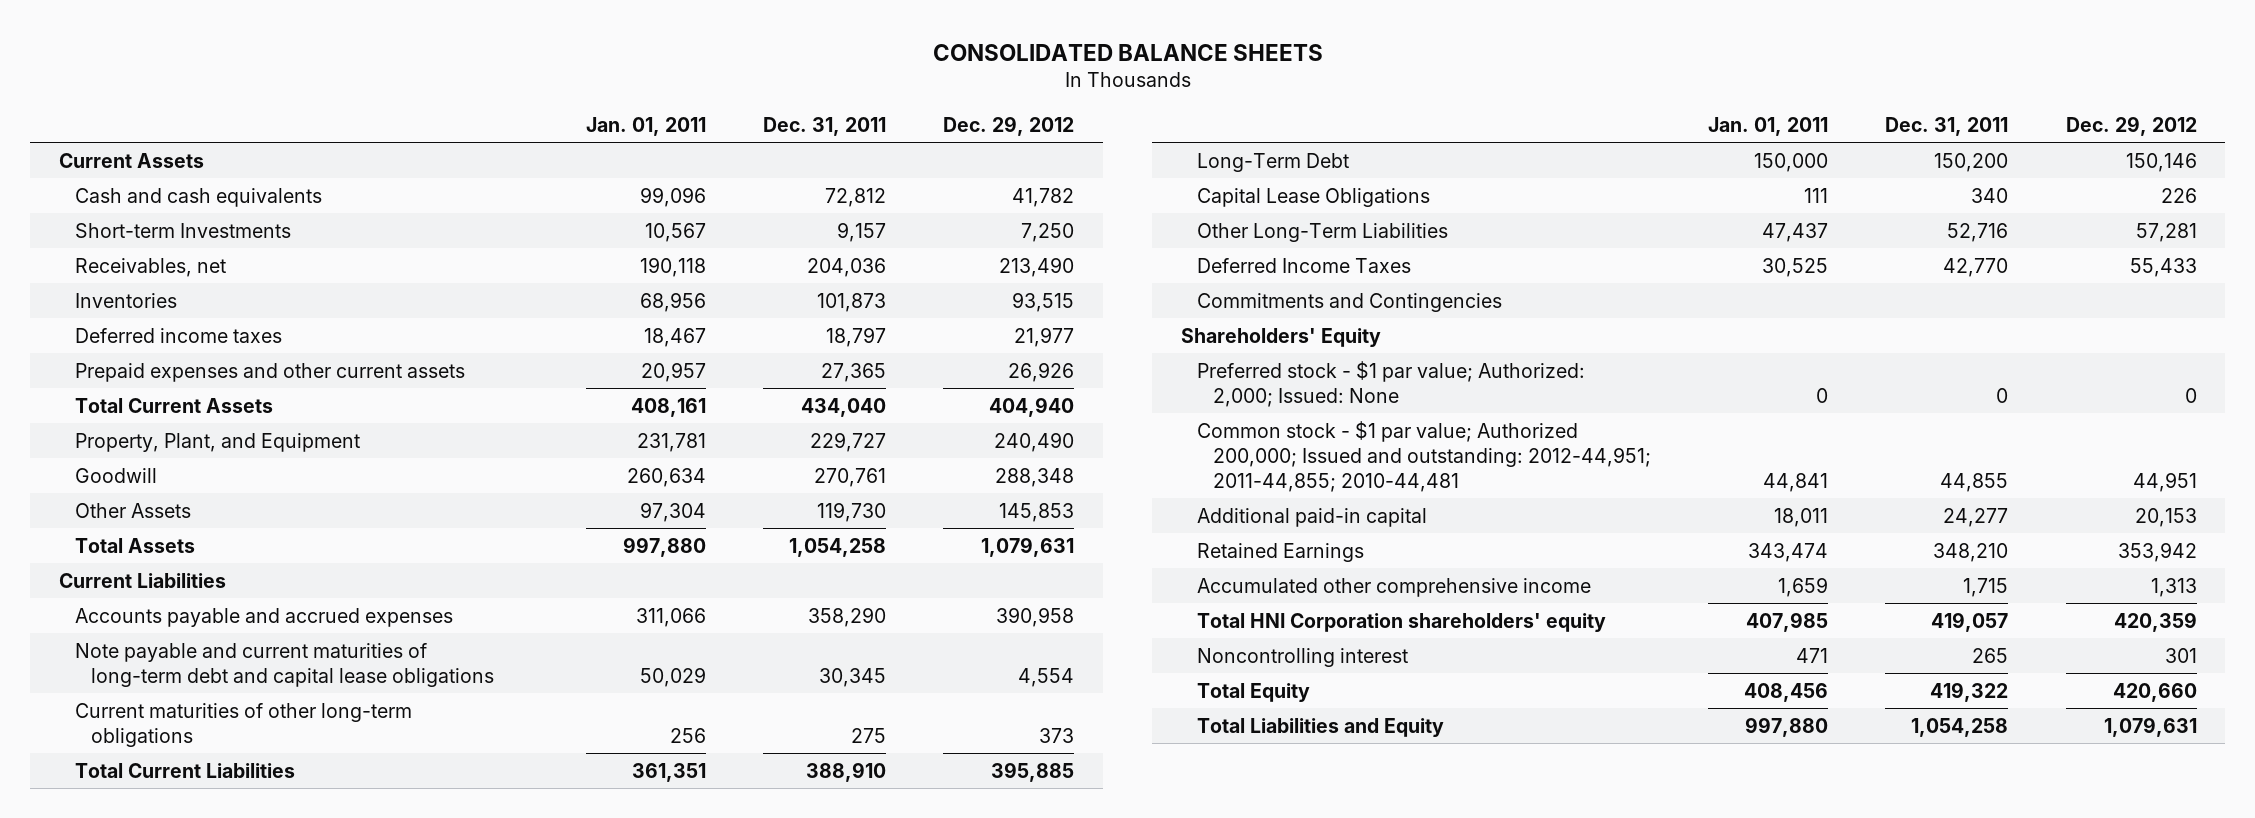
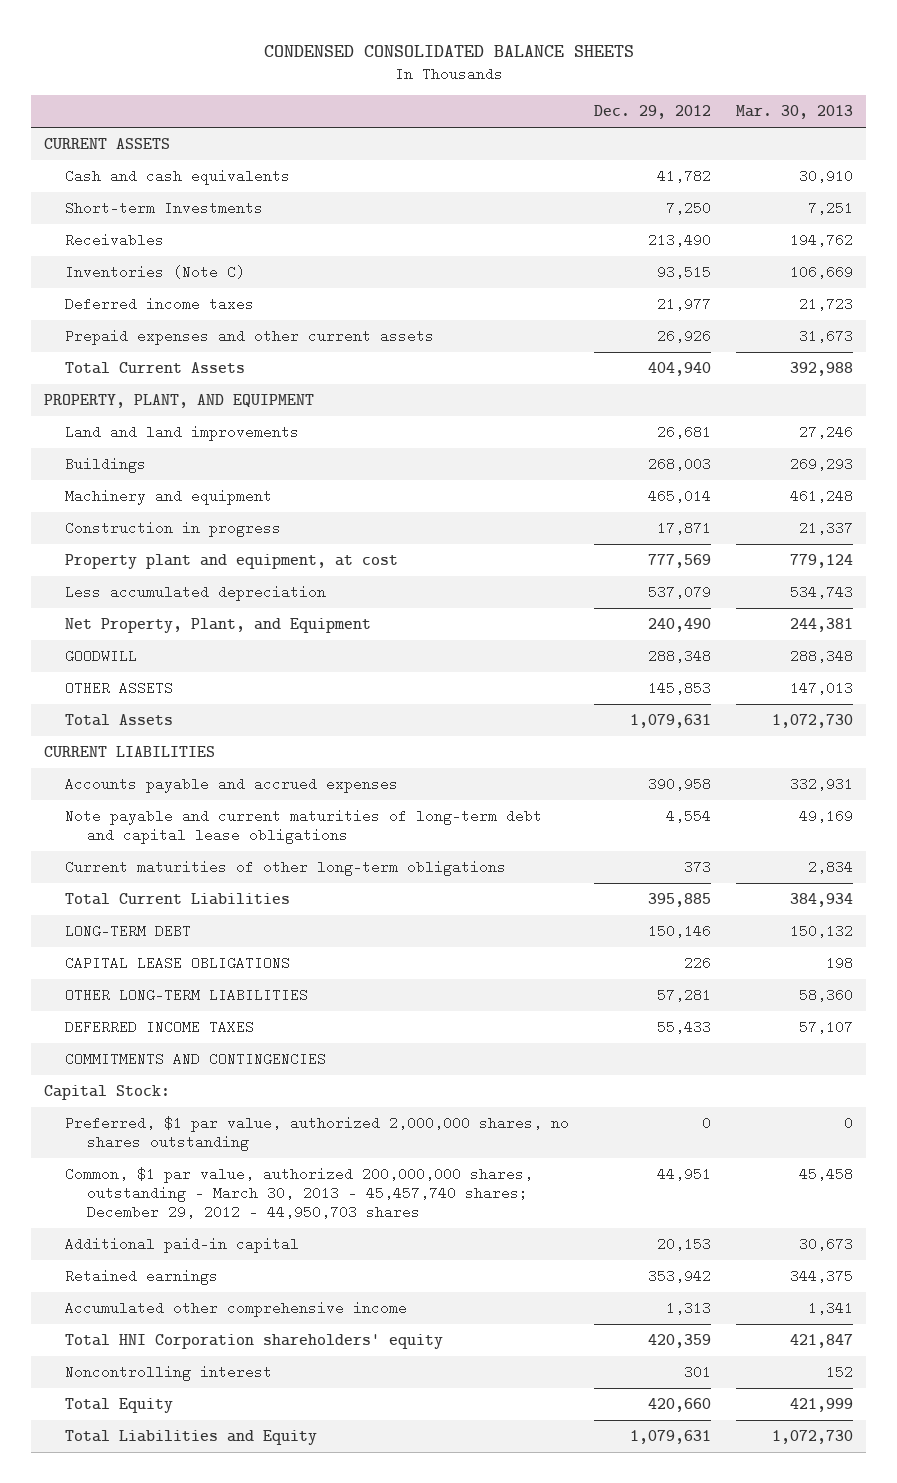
[932,43,1323,61] CONSOLIDATED BALANCE SHEETS -> [263,44,634,57] CONDENSED CONSOLIDATED BALANCE SHEETS
[586,116,707,136] Jan. 01, 2011 -> none
[763,116,887,136] Dec. 31, 2011 -> none
none -> [736,105,854,120] Mar. 30, 2013
[58,152,204,168] Current Assets -> [43,137,170,149] CURRENT ASSETS
[74,257,226,277] Receivables, net -> [65,232,165,247] Receivables
[74,292,177,308] Inventories -> [65,264,246,279] Inventories (Note C)
none -> [43,393,314,408] PROPERTY, PLANT, AND EQUIPMENT
none -> [65,424,300,441] Land and land improvements
none -> [65,456,147,473] Buildings
none -> [65,488,273,505] Machinery and equipment
none -> [65,520,282,537] Construction in progress
none -> [65,553,399,569] Property plant and equipment, at cost
none -> [65,584,327,601] Less accumulated depreciation
[74,432,360,452] Property, Plant, and Equipment -> [65,617,372,633] Net Property, Plant, and Equipment
[74,467,157,483] Goodwill -> [65,648,138,663] GOODWILL
[74,502,191,518] Other Assets -> [65,680,174,695] OTHER ASSETS
[58,572,226,588] Current Liabilities -> [43,745,215,757] CURRENT LIABILITIES
[1180,327,1381,347] Shareholders' Equity -> none
[1196,152,1349,172] Long-Term Debt -> [65,923,192,938] LONG-TERM DEBT
[1196,187,1430,207] Capital Lease Obligations -> [65,955,291,970] CAPITAL LEASE OBLIGATIONS
[1196,222,1448,242] Other Long-Term Liabilities -> [65,987,309,1002] OTHER LONG-TERM LIABILITIES
[1196,257,1411,273] Deferred Income Taxes -> [65,1019,255,1034] DEFERRED INCOME TAXES
[1196,292,1502,312] Commitments and Contingencies -> [65,1051,327,1066] COMMITMENTS AND CONTINGENCIES
none -> [43,1084,170,1100] Capital Stock:
[1196,360,1585,407] Preferred stock - $1 par value; Authorized: 2,000; Issued: None -> [65,1115,570,1151] Preferred, $1 par value, authorized 2,000,000 shares, no shares outstanding
[1196,420,1652,492] Common stock - $1 par value; Authorized 200,000; Issued and outstanding: 2012-44,951; 2011-44,855; 2010-44,481 -> [65,1166,534,1219] Common, $1 par value, authorized 200,000,000 shares, outstanding - March 30, 2013 - 45,457,740 shares; December 29, 2012 - 44,950,703 shares
[1196,542,1364,562] Retained Earnings -> [65,1268,219,1285] Retained earnings

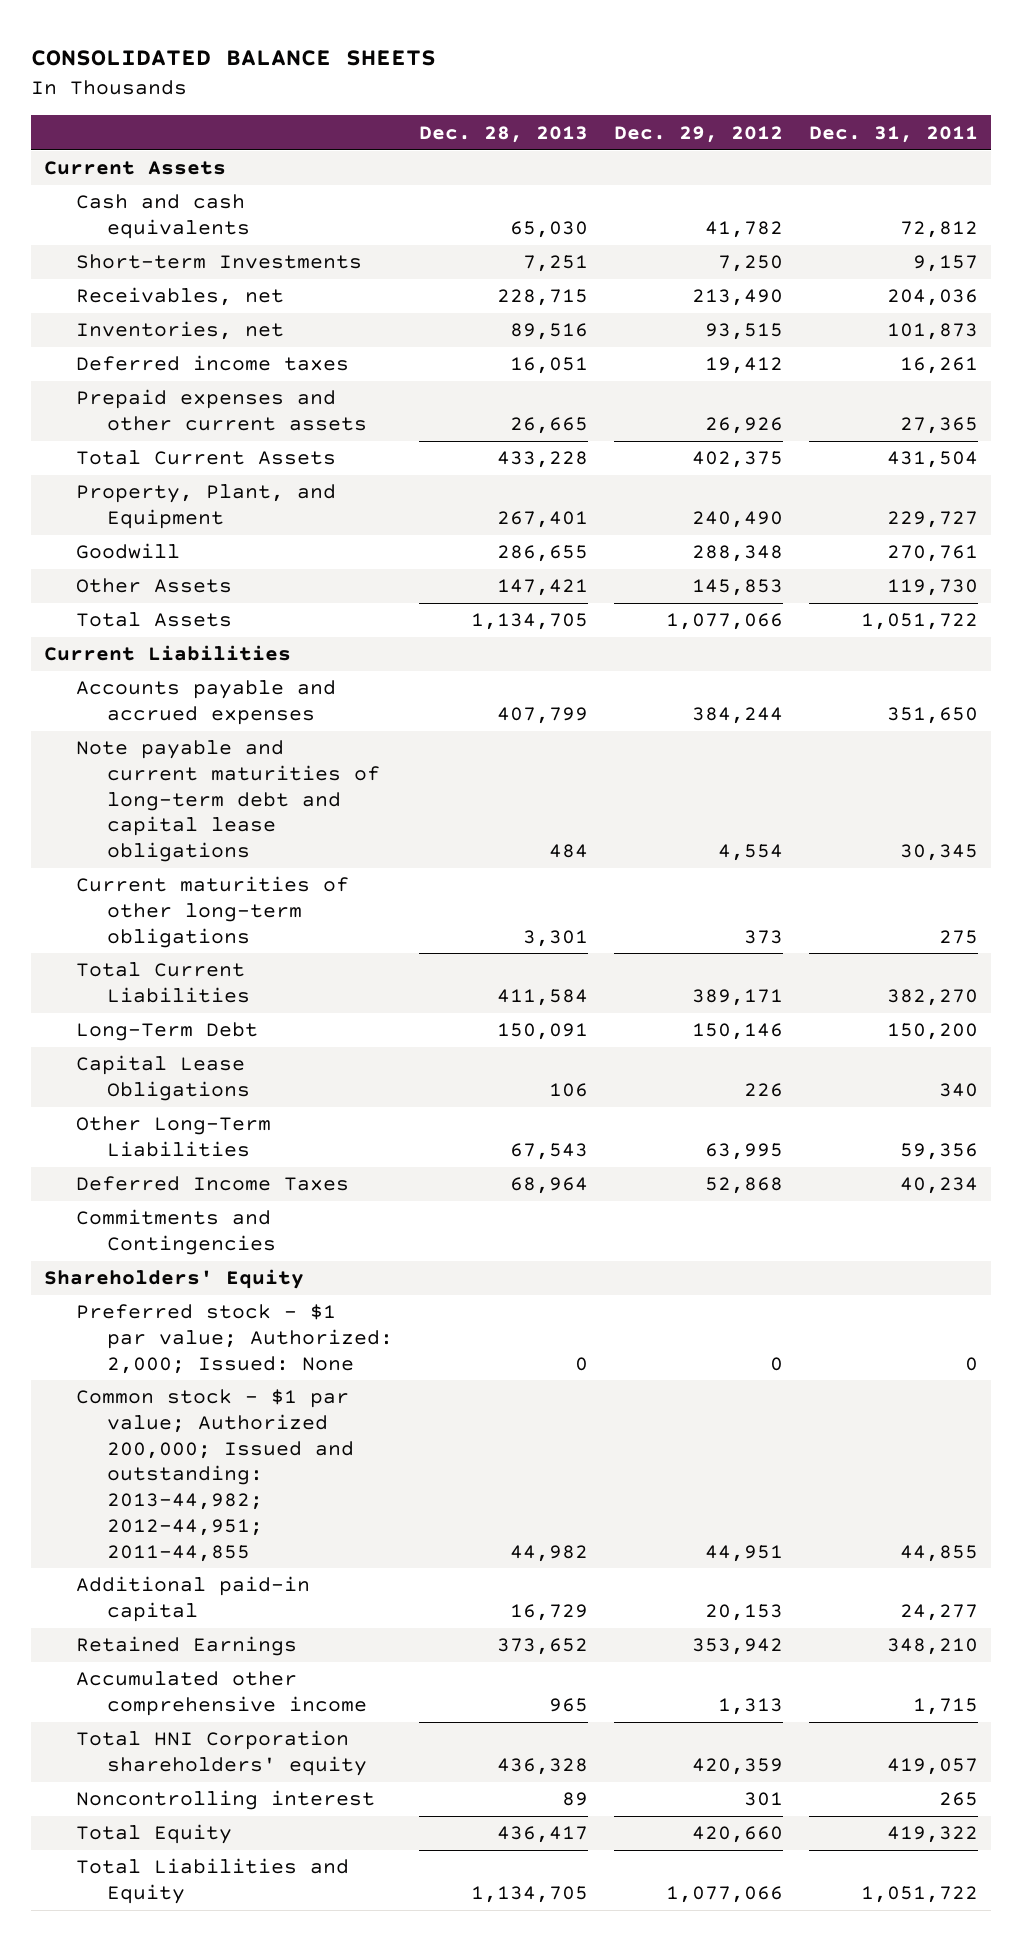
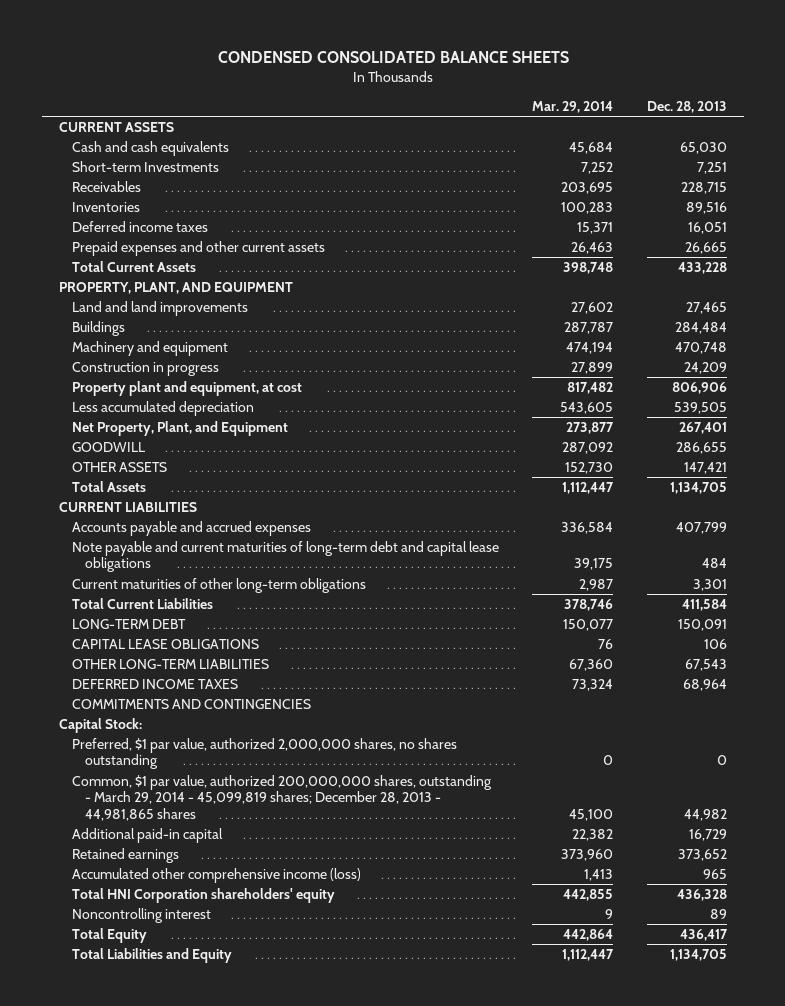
[31,49,437,66] CONSOLIDATED BALANCE SHEETS -> [217,51,569,64] CONDENSED CONSOLIDATED BALANCE SHEETS
[614,125,784,143] Dec. 29, 2012 -> none
[809,125,979,143] Dec. 31, 2011 -> none
none -> [532,101,614,114] Mar. 29, 2014
[44,161,227,176] Current Assets -> [58,121,174,132] CURRENT ASSETS
[75,287,284,307] Receivables, net -> [71,180,141,192] Receivables
[75,321,284,341] Inventories, net -> [71,201,140,212] Inventories
none -> [58,281,293,294] PROPERTY, PLANT, AND EQUIPMENT
none -> [71,300,248,316] Land and land improvements
none -> [71,320,125,336] Buildings
none -> [71,340,228,356] Machinery and equipment
none -> [71,361,219,376] Construction in progress
none -> [71,380,302,396] Property plant and equipment, at cost
none -> [71,400,254,416] Less accumulated depreciation
[75,484,336,530] Property, Plant, and Equipment -> [71,420,288,436] Net Property, Plant, and Equipment
[75,543,180,560] Goodwill -> [71,441,145,452] GOODWILL
[75,578,232,594] Other Assets -> [71,461,167,472] OTHER ASSETS
[44,645,292,662] Current Liabilities -> [58,501,197,512] CURRENT LIABILITIES
[44,1269,305,1290] Shareholders' Equity -> none
[75,1022,258,1042] Long-Term Debt -> [71,618,186,629] LONG-TERM DEBT
[75,1055,251,1102] Capital Lease Obligations -> [71,638,259,649] CAPITAL LEASE OBLIGATIONS
[75,1116,271,1158] Other Long-Term Liabilities -> [71,658,269,669] OTHER LONG-TERM LIABILITIES
[75,1176,349,1192] Deferred Income Taxes -> [71,678,238,689] DEFERRED INCOME TAXES
[75,1209,277,1256] Commitments and Contingencies -> [71,698,311,709] COMMITMENTS AND CONTINGENCIES
none -> [58,717,142,733] Capital Stock:
[75,1304,394,1374] Preferred stock - $1 par value; Authorized: 2,000; Issued: None -> [71,737,457,770] Preferred, $1 par value, authorized 2,000,000 shares, no shares outstanding
[75,1389,355,1562] Common stock - $1 par value; Authorized 200,000; Issued and outstanding: 2013-44,982; 2012-44,951; 2011-44,855 -> [71,774,492,821] Common, $1 par value, authorized 200,000,000 shares, outstanding - March 29, 2014 - 45,099,819 shares; December 28, 2013 - 44,981,865 shares
[75,1636,297,1657] Retained Earnings -> [71,847,179,863] Retained earnings
[75,1671,368,1717] Accumulated other comprehensive income -> [71,867,361,883] Accumulated other comprehensive income (loss)

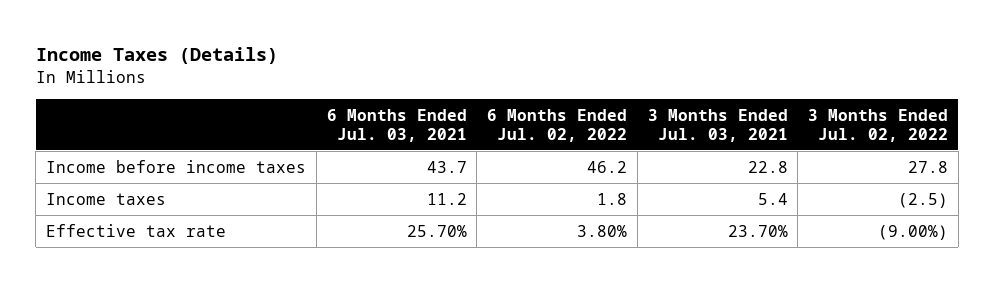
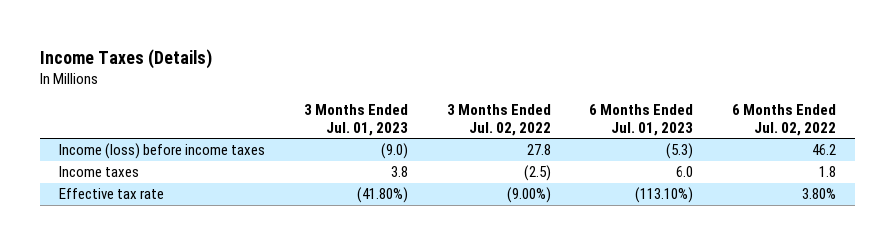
[326,108,467,142] 6 Months Ended Jul. 03, 2021 -> none
[647,108,788,142] 3 Months Ended Jul. 03, 2021 -> none
none -> [303,104,408,136] 3 Months Ended Jul. 01, 2023
none -> [589,104,694,136] 6 Months Ended Jul. 01, 2023
[46,159,307,173] Income before income taxes -> [59,143,266,160] Income (loss) before income taxes

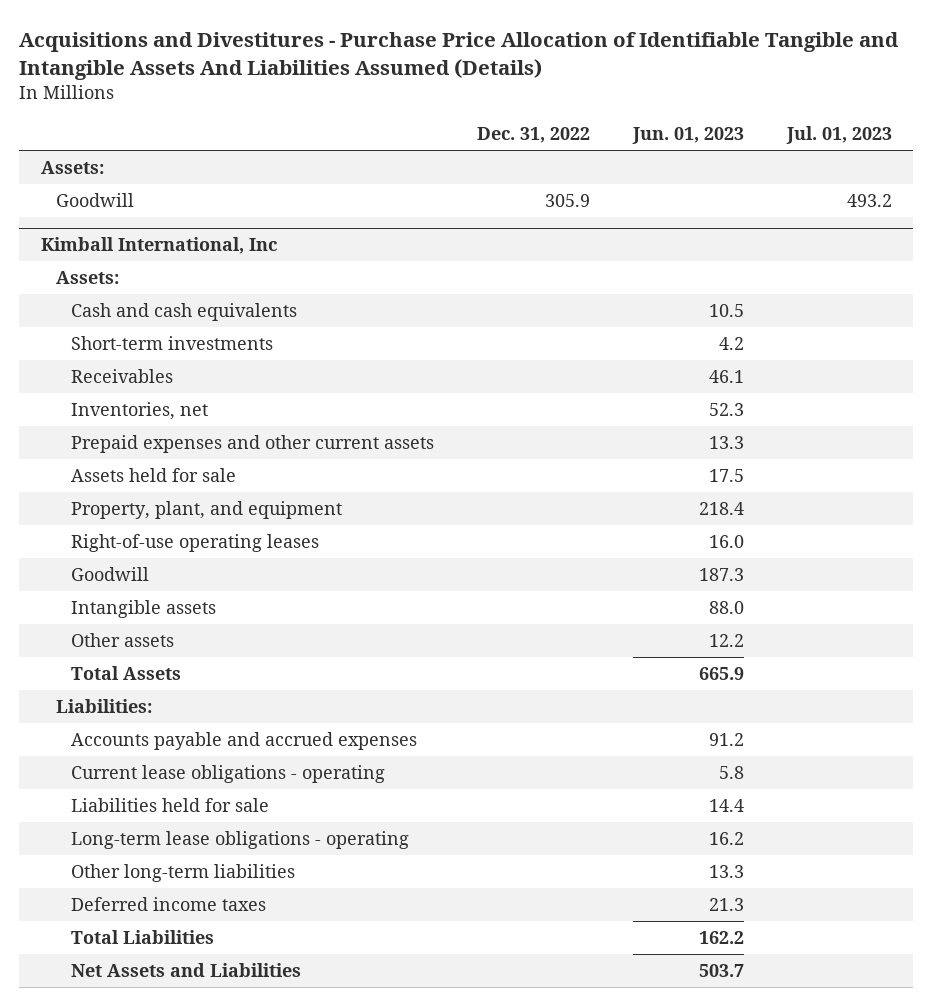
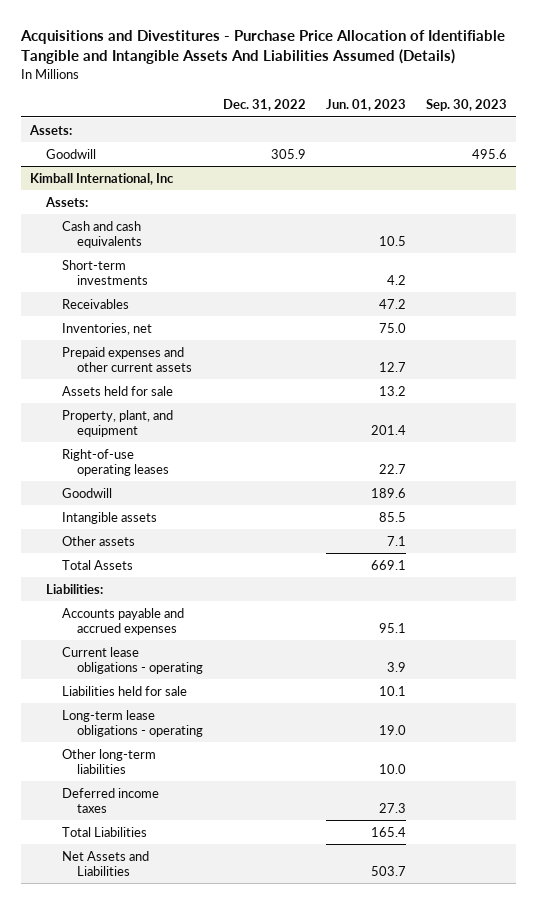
[785,126,892,145] Jul. 01, 2023 -> none
none -> [425,99,507,112] Sep. 30, 2023
[708,369,744,383] 46.1 -> [378,298,406,309] 47.2
[708,402,744,416] 52.3 -> [378,322,406,333] 75.0
[708,435,744,449] 13.3 -> [378,362,406,373] 12.7
[708,468,744,482] 17.5 -> [378,385,406,396] 13.2
[698,501,744,515] 218.4 -> [370,425,406,436] 201.4
[708,534,744,548] 16.0 -> [378,464,406,475] 22.7
[698,567,744,581] 187.3 -> [370,487,406,498] 189.6
[708,600,744,614] 88.0 -> [378,511,406,522] 85.5
[708,633,744,647] 12.2 -> [386,535,406,546] 7.1
[698,666,744,680] 665.9 -> [370,559,406,570] 669.1
[708,732,744,746] 91.2 -> [378,623,406,634] 95.1
[718,765,744,779] 5.8 -> [386,662,406,673] 3.9
[708,798,744,812] 14.4 -> [378,685,406,696] 10.1
[708,831,744,845] 16.2 -> [378,725,406,736] 19.0
[708,864,744,878] 13.3 -> [378,764,406,775] 10.0
[708,897,744,911] 21.3 -> [378,803,406,814] 27.3
[698,930,744,944] 162.2 -> [370,826,406,837] 165.4

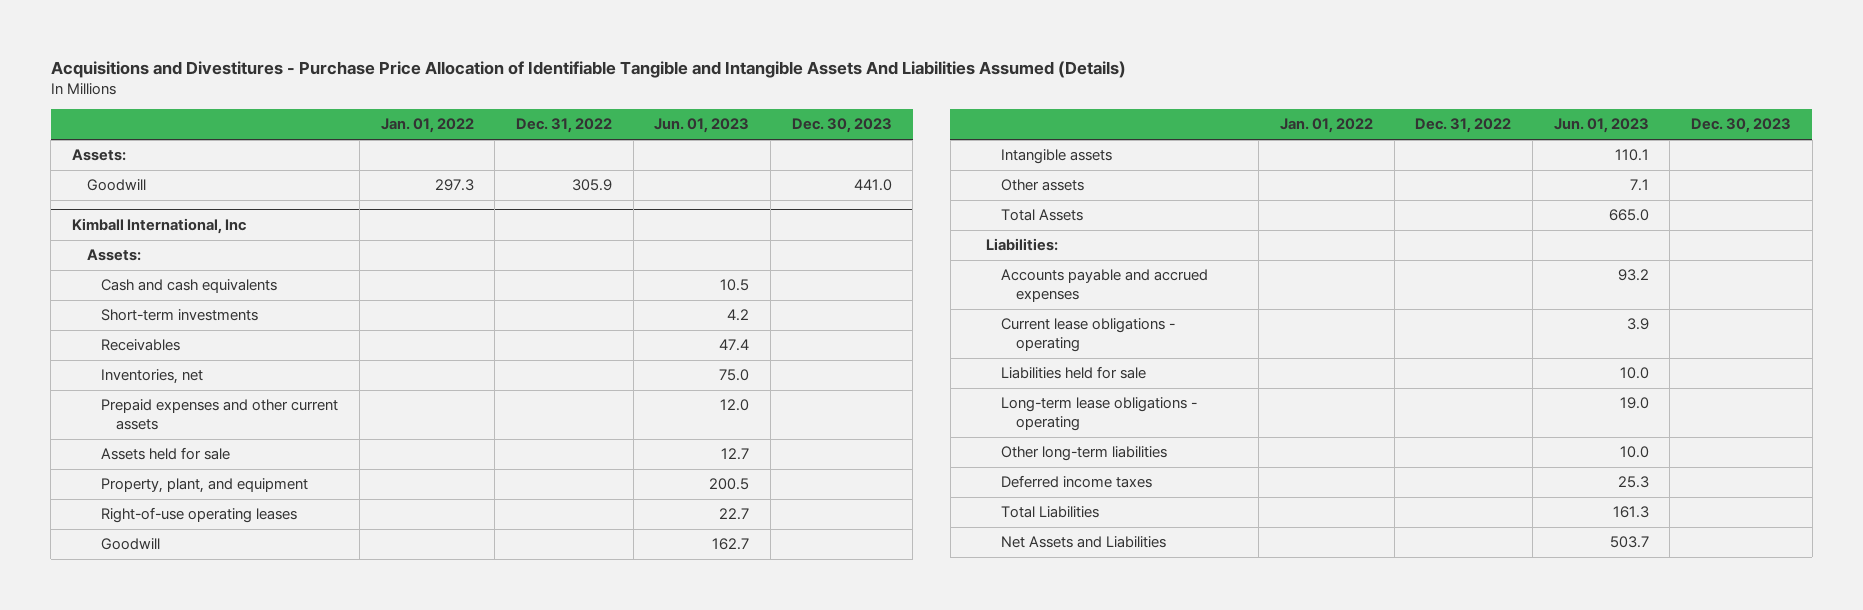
[425,99,507,112] Sep. 30, 2023 -> none
none -> [380,118,474,134] Jan. 01, 2022
none -> [791,118,892,134] Dec. 30, 2023
[378,298,406,309] 47.2 -> [719,339,750,352] 47.4
[378,362,406,373] 12.7 -> [720,399,750,412] 12.0
[378,385,406,396] 13.2 -> [721,448,750,461] 12.7
[370,425,406,436] 201.4 -> [709,478,750,491] 200.5
[370,487,406,498] 189.6 -> [712,538,750,551] 162.7
[378,511,406,522] 85.5 -> [1614,149,1649,162] 110.1
[370,559,406,570] 669.1 -> [1608,209,1649,222] 665.0
[378,623,406,634] 95.1 -> [1617,269,1649,282] 93.2
[378,685,406,696] 10.1 -> [1619,367,1649,380] 10.0
[378,803,406,814] 27.3 -> [1617,476,1649,489] 25.3
[370,826,406,837] 165.4 -> [1612,506,1649,519] 161.3

